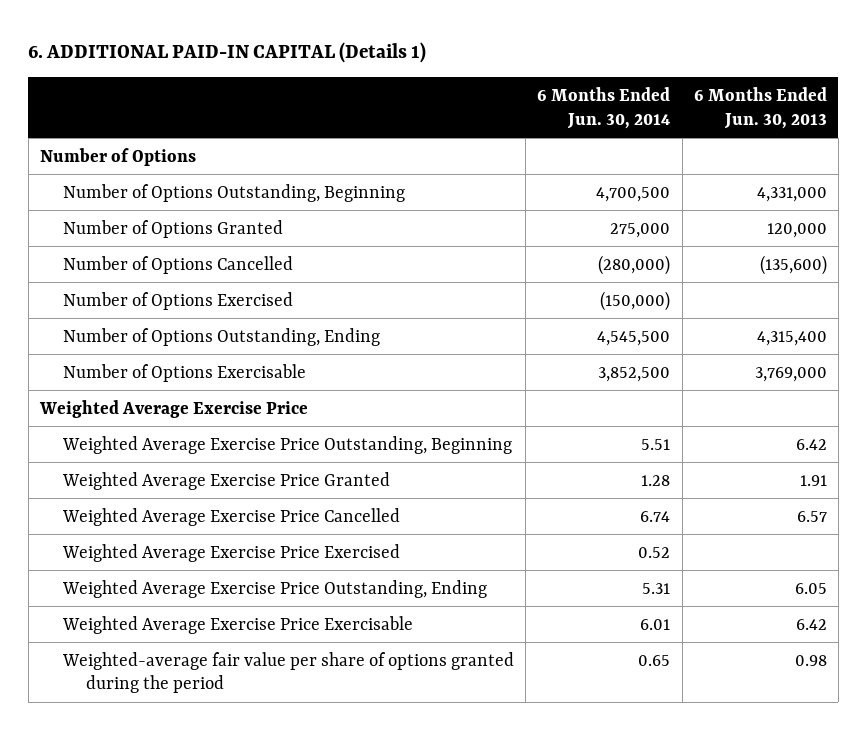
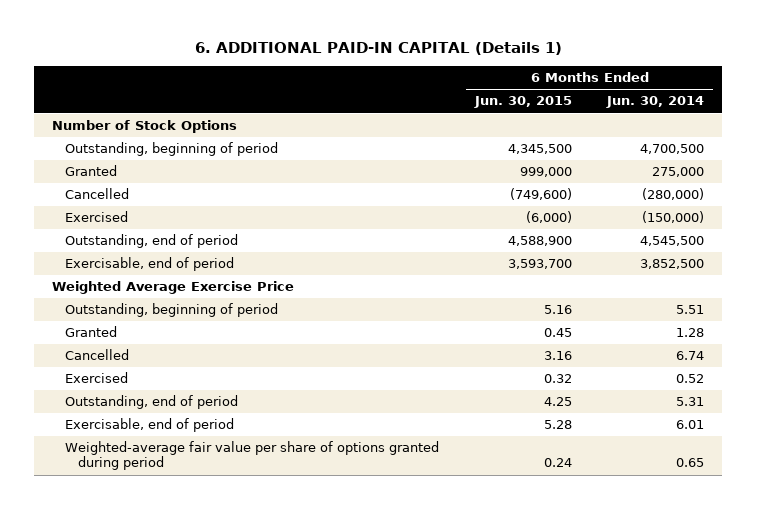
[693,86,827,129] 6 Months Ended Jun. 30, 2013 -> none
none -> [473,96,572,109] Jun. 30, 2015
[39,147,196,166] Number of Options -> [52,120,238,134] Number of Stock Options
[62,183,405,202] Number of Options Outstanding, Beginning -> [64,142,278,157] Outstanding, beginning of period
[62,219,283,238] Number of Options Granted -> [64,165,117,177] Granted
[62,255,293,274] Number of Options Cancelled -> [64,188,129,200] Cancelled
[62,291,293,310] Number of Options Exercised -> [64,211,128,223] Exercised
[62,327,380,346] Number of Options Outstanding, Ending -> [64,234,238,249] Outstanding, end of period
[62,363,306,382] Number of Options Exercisable -> [64,257,234,272] Exercisable, end of period
[61,435,512,454] Weighted Average Exercise Price Outstanding, Beginning -> [64,303,278,318] Outstanding, beginning of period
[61,471,390,490] Weighted Average Exercise Price Granted -> [64,326,117,338] Granted
[61,507,400,526] Weighted Average Exercise Price Cancelled -> [64,349,129,361] Cancelled
[61,543,400,562] Weighted Average Exercise Price Exercised -> [64,372,128,384] Exercised
[61,579,487,598] Weighted Average Exercise Price Outstanding, Ending -> [64,395,238,410] Outstanding, end of period
[61,615,413,634] Weighted Average Exercise Price Exercisable -> [64,418,234,433] Exercisable, end of period
[61,651,514,694] Weighted-average fair value per share of options granted during the period -> [64,441,439,471] Weighted-average fair value per share of options granted during period

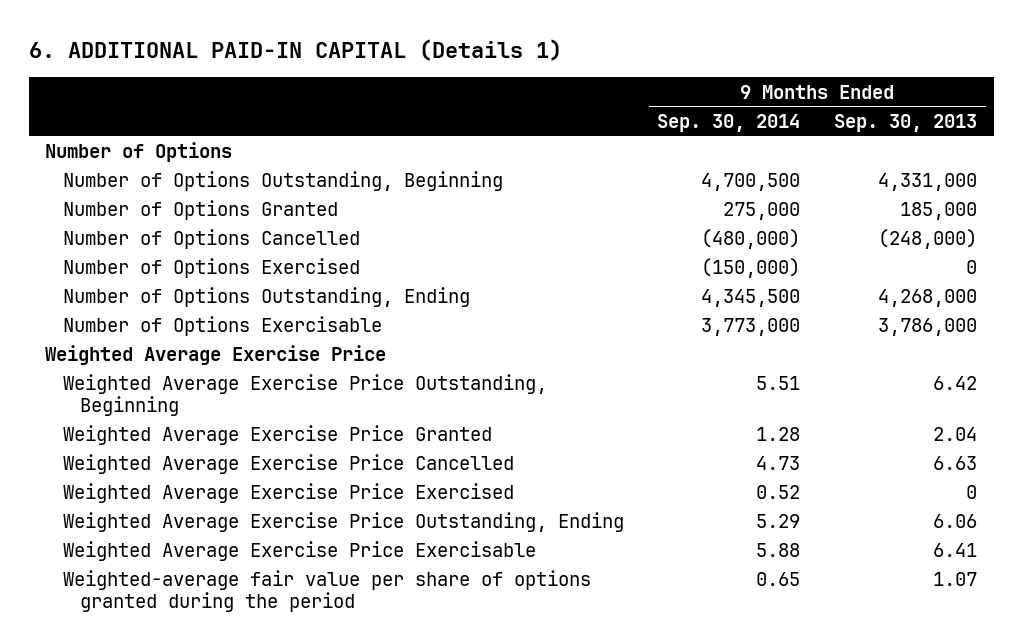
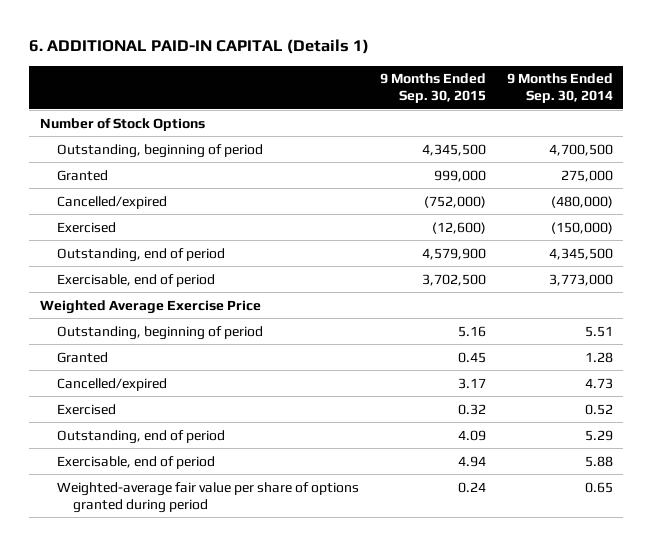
[834,113,978,132] Sep. 30, 2013 -> none
none -> [379,73,486,104] 9 Months Ended Sep. 30, 2015
[45,141,233,162] Number of Options -> [39,117,205,131] Number of Stock Options
[62,170,503,191] Number of Options Outstanding, Beginning -> [56,143,263,158] Outstanding, beginning of period
[62,199,338,220] Number of Options Granted -> [56,169,108,181] Granted
[62,228,360,249] Number of Options Cancelled -> [56,195,167,209] Cancelled/expired
[62,257,360,278] Number of Options Exercised -> [56,221,116,233] Exercised
[62,286,470,307] Number of Options Outstanding, Ending -> [56,247,225,262] Outstanding, end of period
[62,315,382,336] Number of Options Exercisable -> [56,273,215,287] Exercisable, end of period
[62,373,547,416] Weighted Average Exercise Price Outstanding, Beginning -> [56,325,263,340] Outstanding, beginning of period
[62,424,492,445] Weighted Average Exercise Price Granted -> [56,351,108,363] Granted
[62,453,514,474] Weighted Average Exercise Price Cancelled -> [56,377,167,391] Cancelled/expired
[62,482,514,503] Weighted Average Exercise Price Exercised -> [56,403,116,415] Exercised
[62,511,624,532] Weighted Average Exercise Price Outstanding, Ending -> [56,429,225,444] Outstanding, end of period
[62,540,536,561] Weighted Average Exercise Price Exercisable -> [56,455,215,469] Exercisable, end of period
[62,569,591,612] Weighted-average fair value per share of options granted during the period -> [56,481,359,513] Weighted-average fair value per share of options granted during period

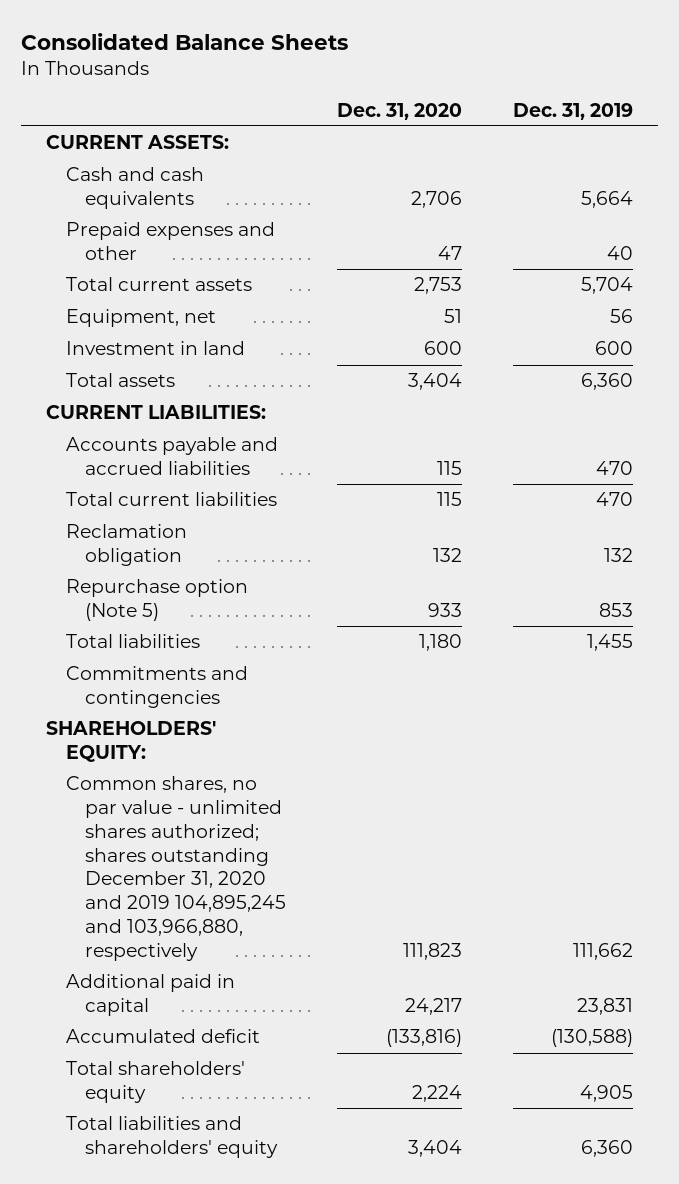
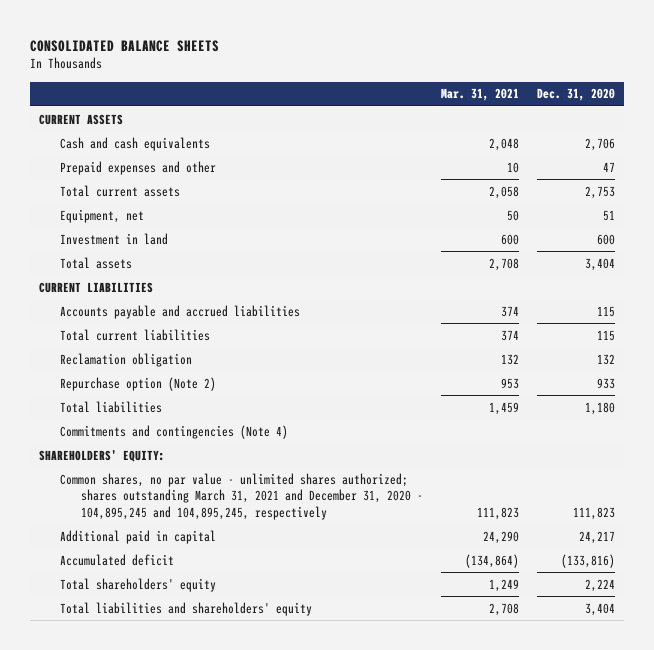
[20,32,348,50] Consolidated Balance Sheets -> [30,39,220,52] CONSOLIDATED BALANCE SHEETS
[512,102,633,120] Dec. 31, 2019 -> none
none -> [440,88,519,102] Mar. 31, 2021
[46,135,230,150] CURRENT ASSETS: -> [39,113,124,125] CURRENT ASSETS
[46,405,267,420] CURRENT LIABILITIES: -> [39,281,154,293] CURRENT LIABILITIES
[65,579,248,622] Repurchase option (Note 5) -> [60,376,217,391] Repurchase option (Note 2)
[65,666,248,709] Commitments and contingencies -> [60,424,289,439] Commitments and contingencies (Note 4)
[65,776,286,961] Common shares, no par value - unlimited shares authorized; shares outstanding December 31, 2020 and 2019 104,895,245 and 103,966,880, respectively -> [60,472,423,520] Common shares, no par value - unlimited shares authorized; shares outstanding March 31, 2021 and December 31, 2020 - 104,895,245 and 104,895,245, respectively

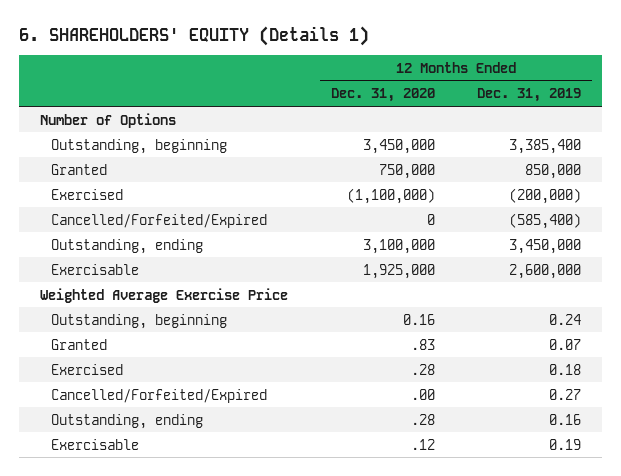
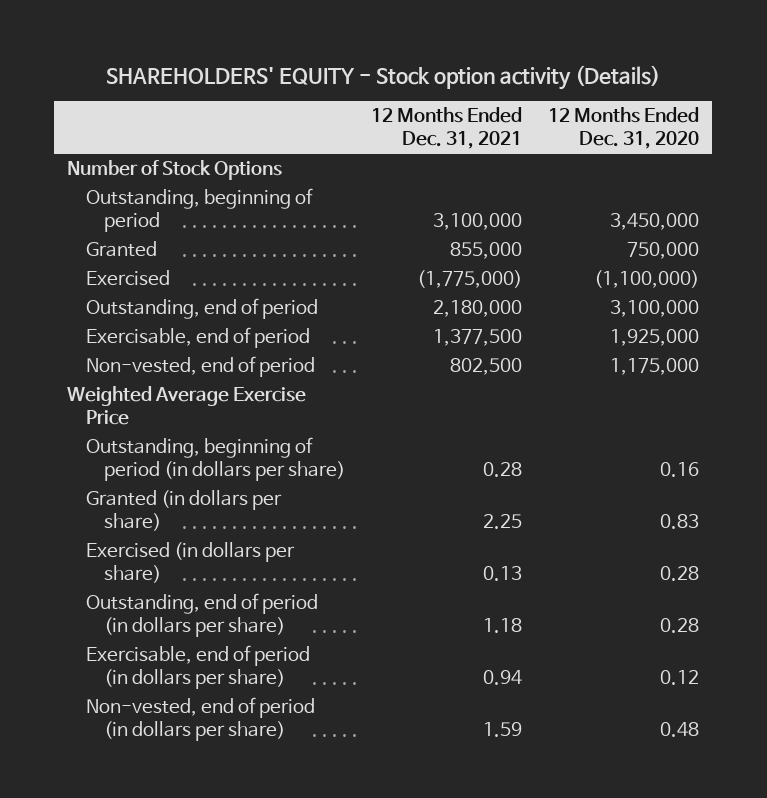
[18,25,369,46] 6. SHAREHOLDERS' EQUITY (Details 1) -> [106,64,661,90] SHAREHOLDERS' EQUITY - Stock option activity (Details)
[477,88,582,103] Dec. 31, 2019 -> none
none -> [371,107,523,150] 12 Months Ended Dec. 31, 2021
[40,112,177,128] Number of Options -> [67,160,283,181] Number of Stock Options
[51,138,228,154] Outstanding, beginning -> [85,188,313,232] Outstanding, beginning of period
[51,213,268,228] Cancelled/Forfeited/Expired -> none
[51,238,204,254] Outstanding, ending -> [85,298,318,320] Outstanding, end of period
[51,263,140,275] Exercisable -> [85,327,310,349] Exercisable, end of period
none -> [85,356,315,378] Non-vested, end of period
[51,388,268,403] Cancelled/Forfeited/Expired -> none
[51,413,204,429] Outstanding, ending -> none
[51,438,140,450] Exercisable -> none
[51,313,228,329] Outstanding, beginning -> [85,437,345,481] Outstanding, beginning of period (in dollars per share)
[51,338,108,350] Granted -> [85,490,282,531] Granted (in dollars per share)
[410,338,435,350] .83 -> [660,513,700,529] 0.83
[51,363,124,375] Exercised -> [85,542,295,583] Exercised (in dollars per share)
[410,363,435,375] .28 -> [660,565,700,581] 0.28
none -> [85,593,318,637] Outstanding, end of period (in dollars per share)
none -> [85,645,310,689] Exercisable, end of period (in dollars per share)
none -> [85,697,315,741] Non-vested, end of period (in dollars per share)

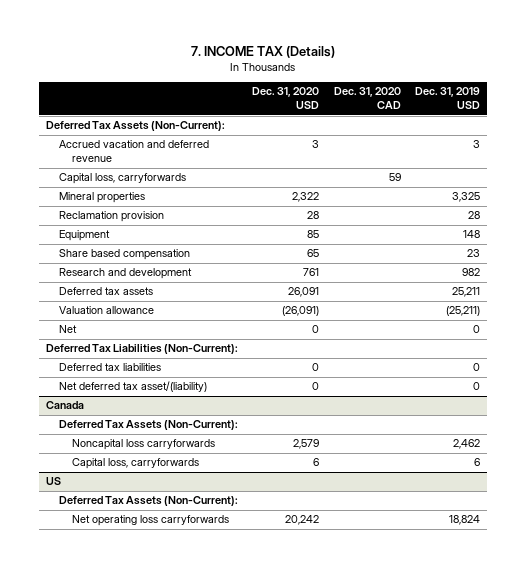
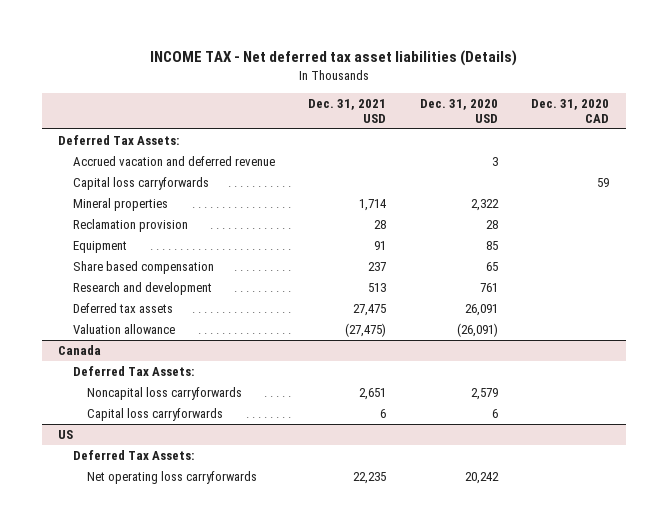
[190,46,335,59] 7. INCOME TAX (Details) -> [149,49,517,66] INCOME TAX - Net deferred tax asset liabilities (Details)
[414,87,480,110] Dec. 31, 2019 USD -> none
none -> [308,98,387,124] Dec. 31, 2021 USD
[45,121,225,132] Deferred Tax Assets (Non-Current): -> [58,134,180,145] Deferred Tax Assets:
[58,173,186,185] Capital loss, carryforwards -> [72,176,209,190] Capital loss carryforwards
[58,325,77,334] Net -> none
[45,344,238,355] Deferred Tax Liabilities (Non-Current): -> none
[58,363,161,372] Deferred tax liabilities -> none
[58,381,207,393] Net deferred tax asset/(liability) -> none
[58,420,238,431] Deferred Tax Assets (Non-Current): -> [72,365,194,376] Deferred Tax Assets:
[71,458,199,470] Capital loss, carryforwards -> [86,407,223,421] Capital loss carryforwards
[58,496,238,507] Deferred Tax Assets (Non-Current): -> [72,449,194,460] Deferred Tax Assets:

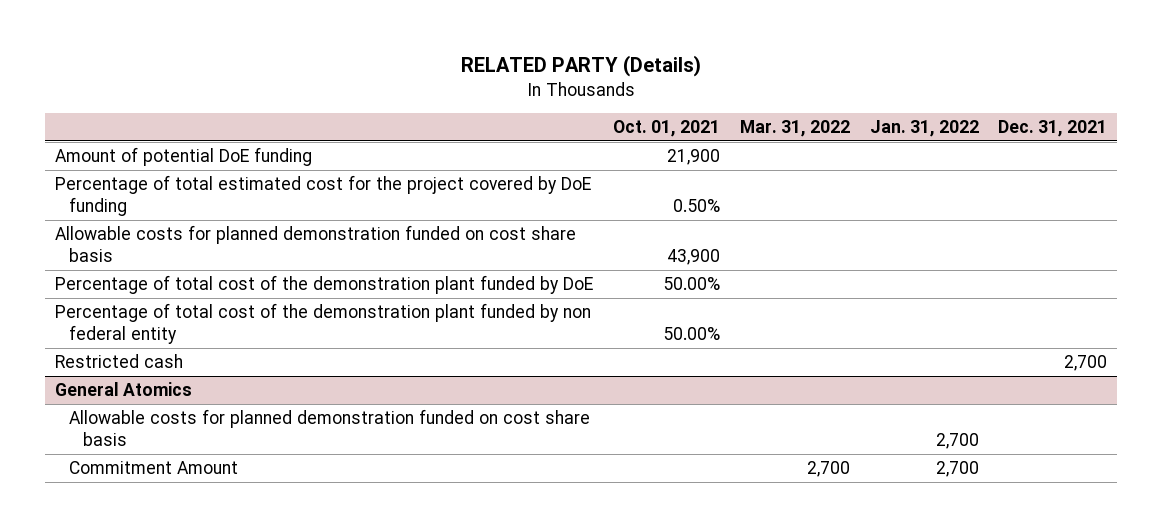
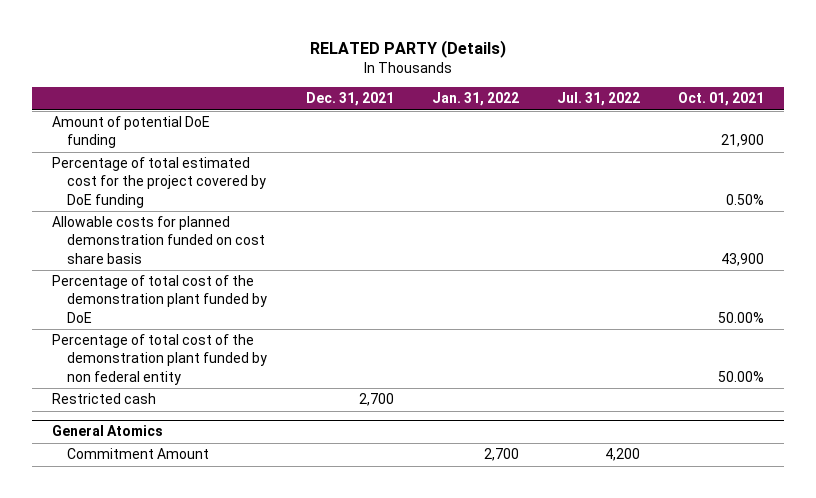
[739,120,850,138] Mar. 31, 2022 -> none
none -> [557,92,641,107] Jul. 31, 2022
[69,409,591,447] Allowable costs for planned demonstration funded on cost share basis -> none

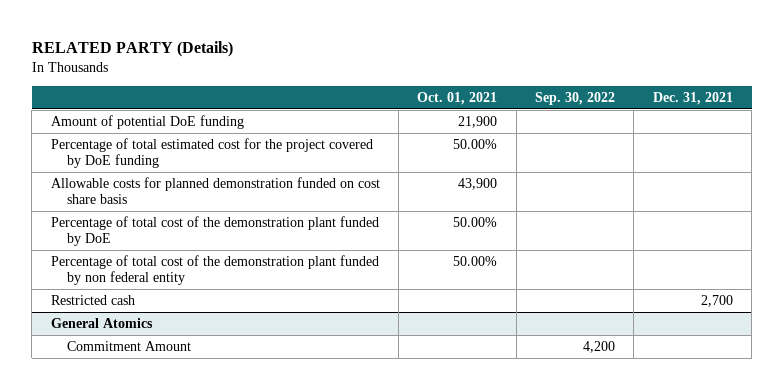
[431,92,519,107] Jan. 31, 2022 -> none
[557,92,641,107] Jul. 31, 2022 -> none
none -> [535,91,616,105] Sep. 30, 2022
[726,193,765,205] 0.50% -> [453,139,498,150] 50.00%

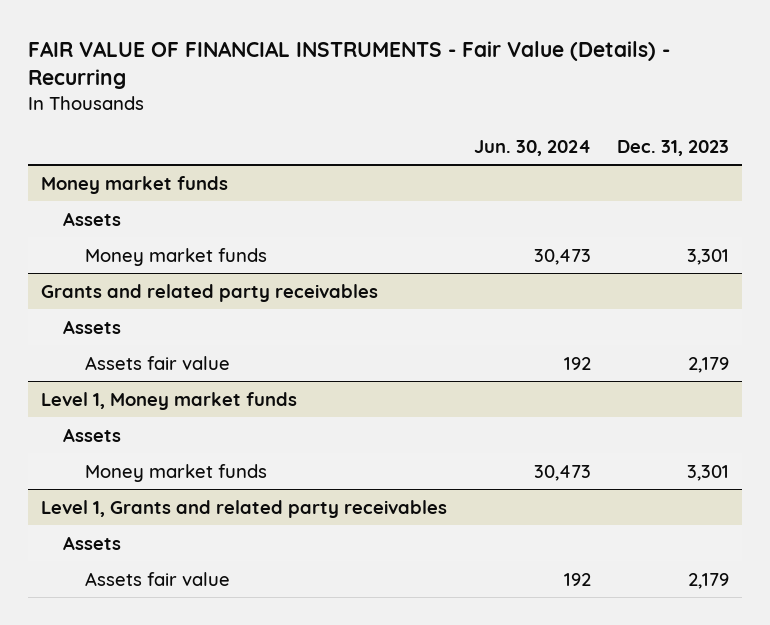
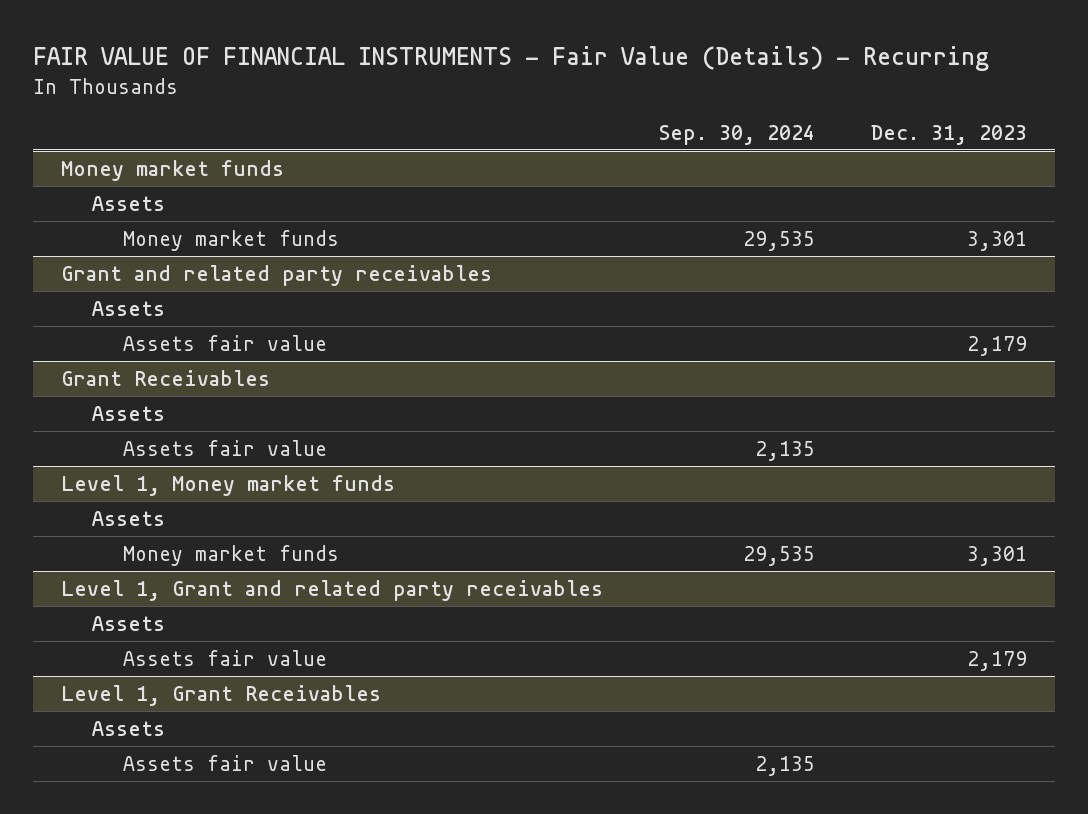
[473,139,591,156] Jun. 30, 2024 -> none
none -> [658,124,815,145] Sep. 30, 2024
[41,283,379,302] Grants and related party receivables -> [60,264,492,286] Grant and related party receivables
none -> [60,369,270,386] Grant Receivables
none -> [91,405,165,421] Assets
none -> [122,439,327,456] Assets fair value
[41,499,448,518] Level 1, Grants and related party receivables -> [60,579,603,601] Level 1, Grant and related party receivables
none -> [60,684,381,706] Level 1, Grant Receivables
none -> [91,720,165,736] Assets
none -> [122,754,327,771] Assets fair value

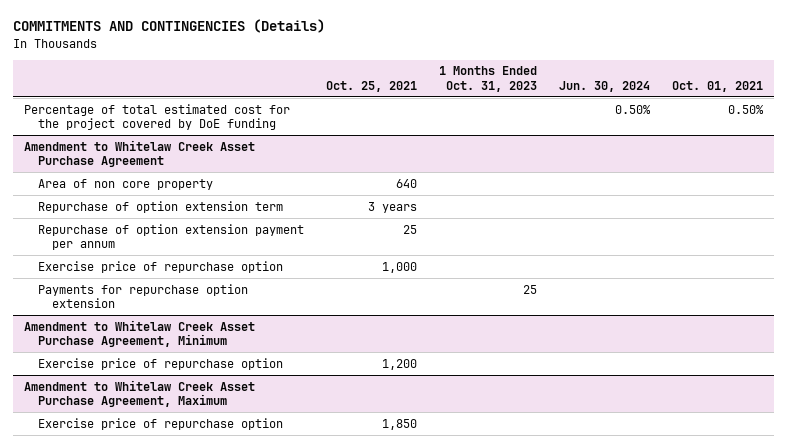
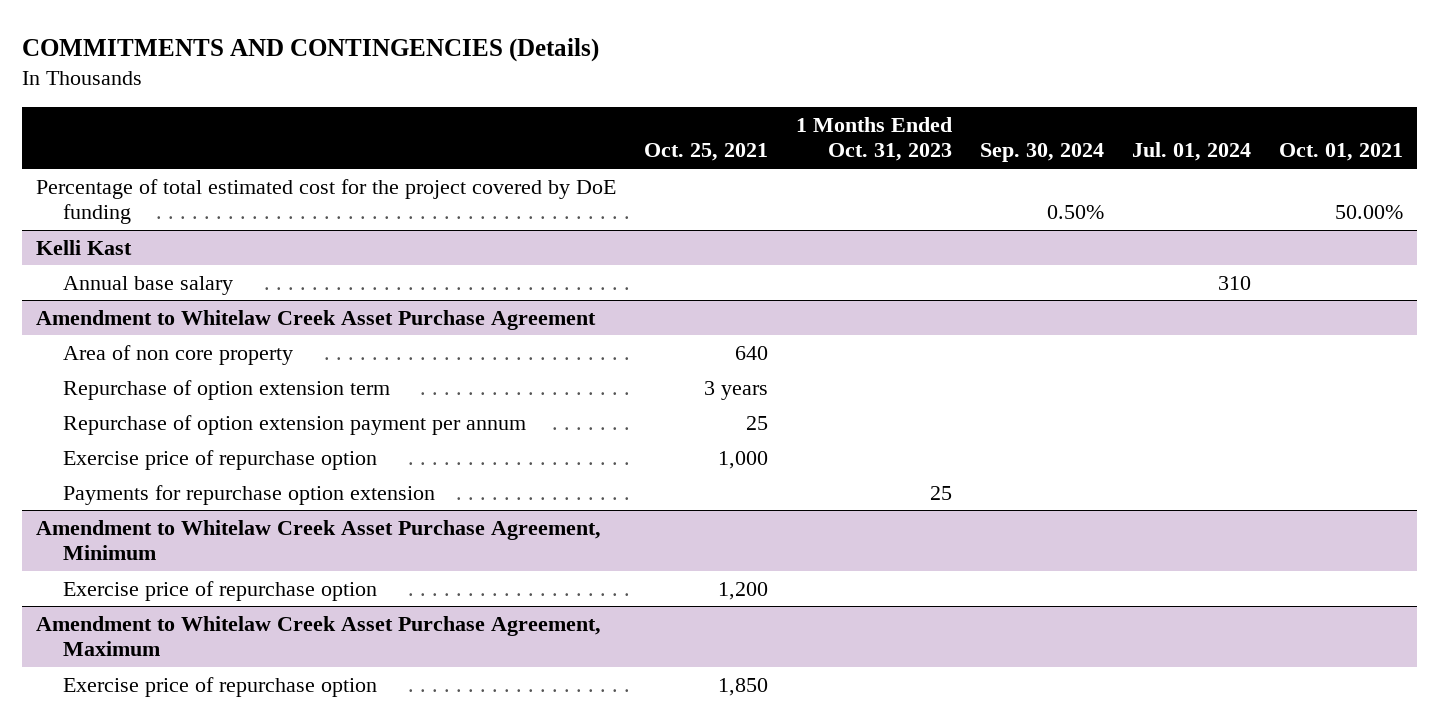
[558,80,650,92] Jun. 30, 2024 -> none
none -> [979,143,1104,163] Sep. 30, 2024
none -> [1131,142,1251,162] Jul. 01, 2024
[727,104,764,114] 0.50% -> [1334,205,1403,220] 50.00%
none -> [36,239,133,255] Kelli Kast
none -> [62,275,233,295] Annual base salary

